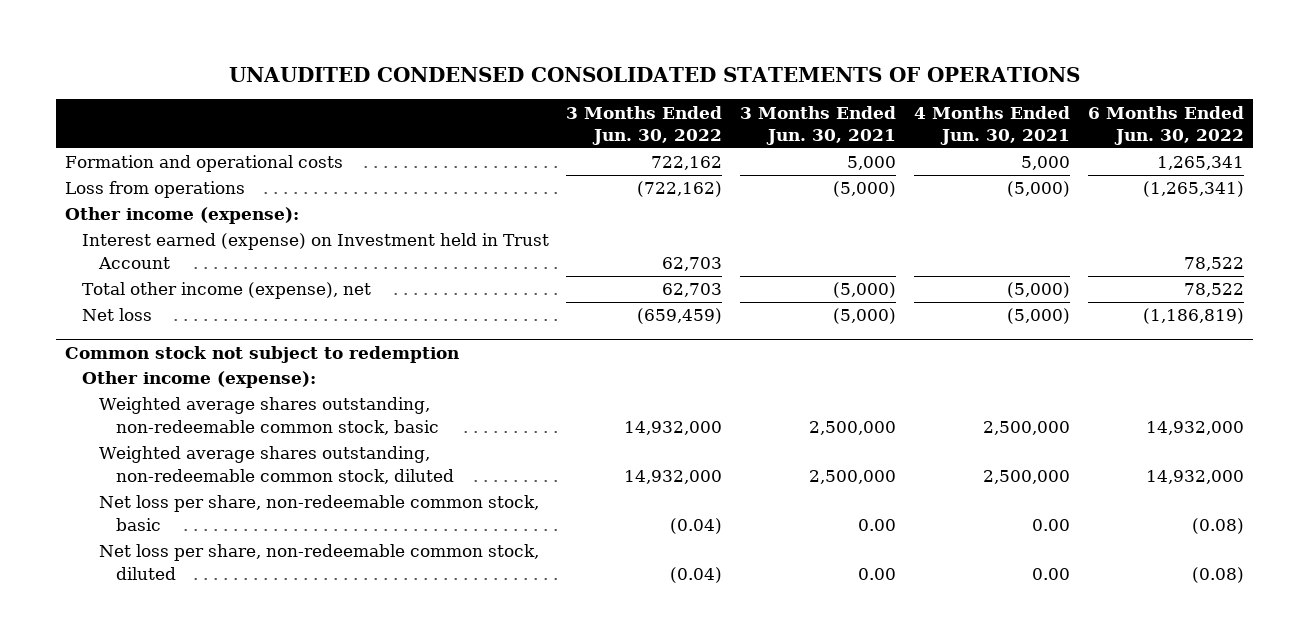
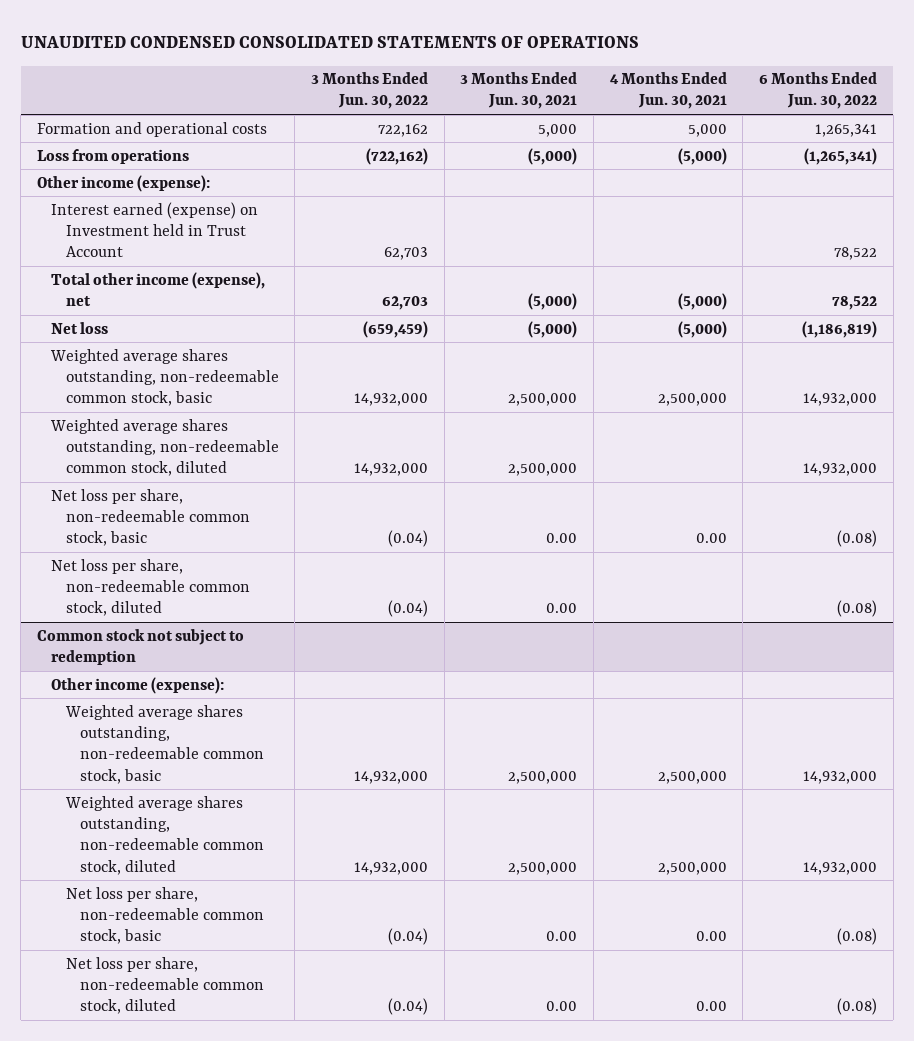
none -> [50,348,279,407] Weighted average shares outstanding, non-redeemable common stock, basic
none -> [50,418,279,477] Weighted average shares outstanding, non-redeemable common stock, diluted
none -> [51,488,250,547] Net loss per share, non-redeemable common stock, basic
none -> [51,558,250,617] Net loss per share, non-redeemable common stock, diluted

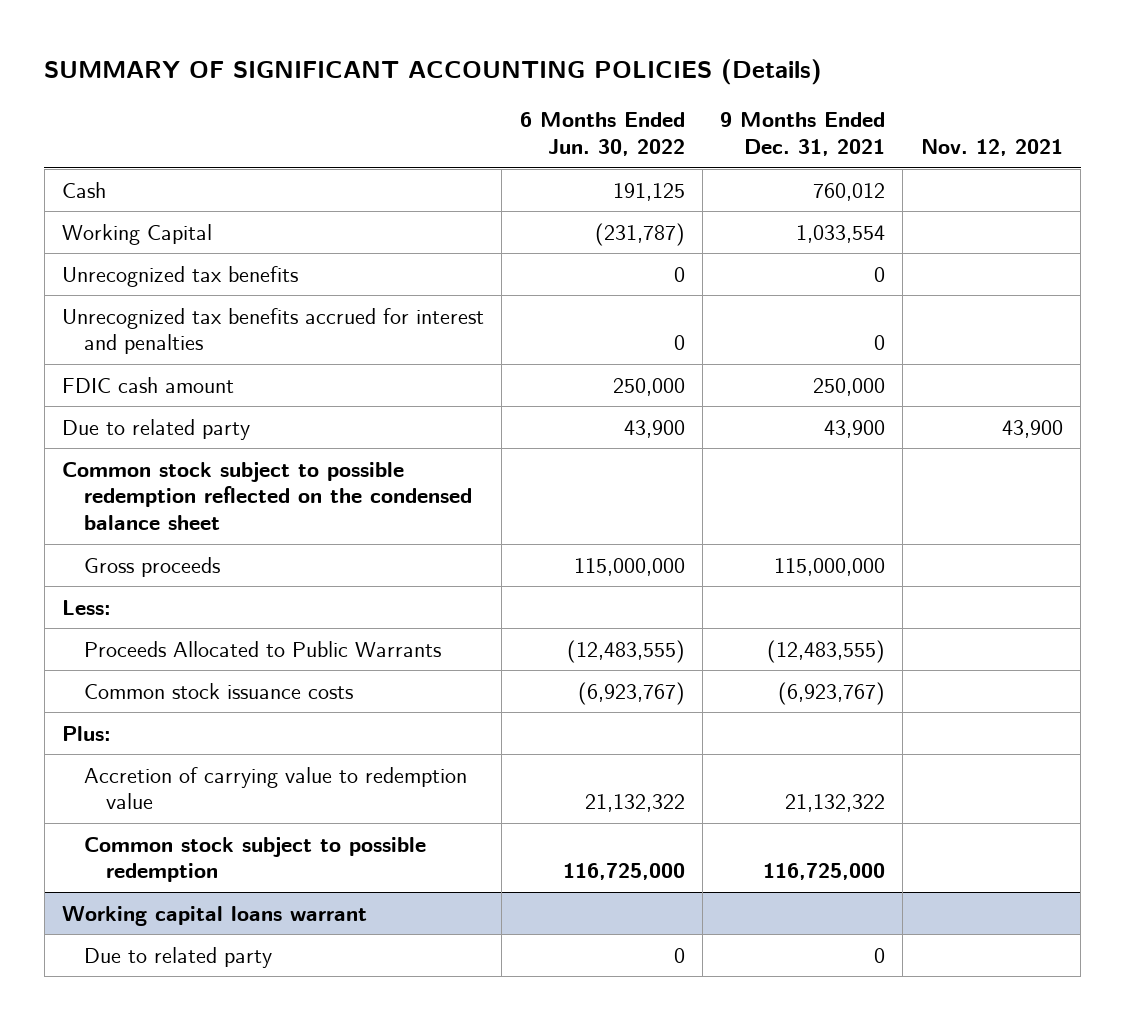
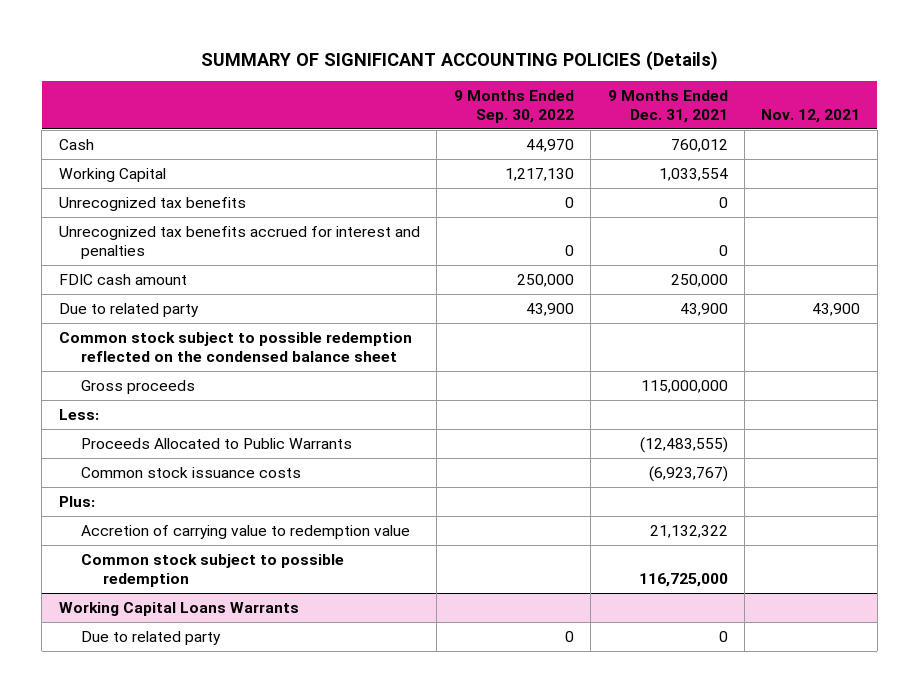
[519,112,685,157] 6 Months Ended Jun. 30, 2022 -> none
none -> [453,90,574,123] 9 Months Ended Sep. 30, 2022
[62,905,368,926] Working capital loans warrant -> [58,602,299,617] Working Capital Loans Warrants

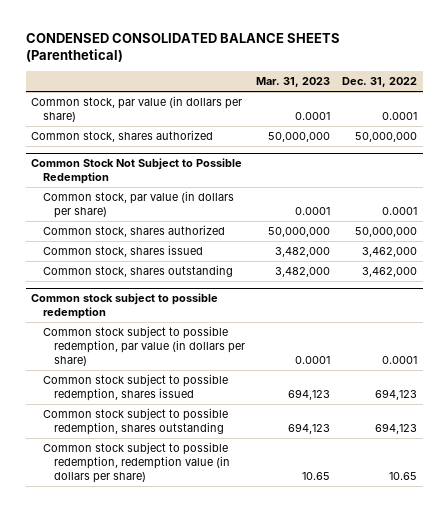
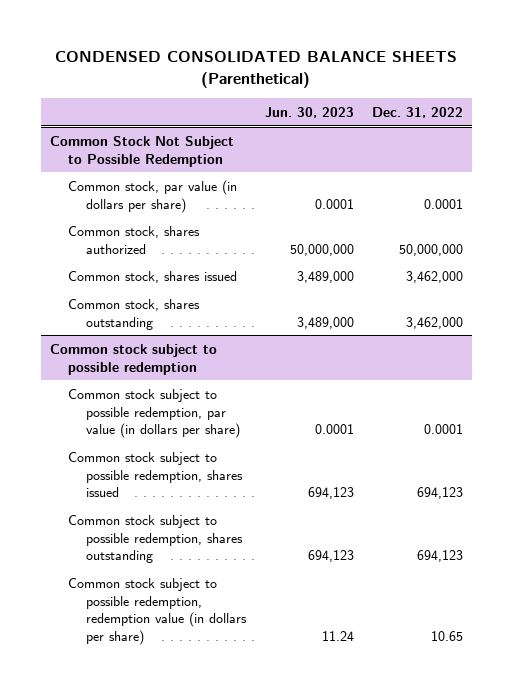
[256,77,331,88] Mar. 31, 2023 -> none
none -> [264,106,354,118] Jun. 30, 2023
[31,95,243,122] Common stock, par value (in dollars per share) -> none
[31,129,214,142] Common stock, shares authorized -> none

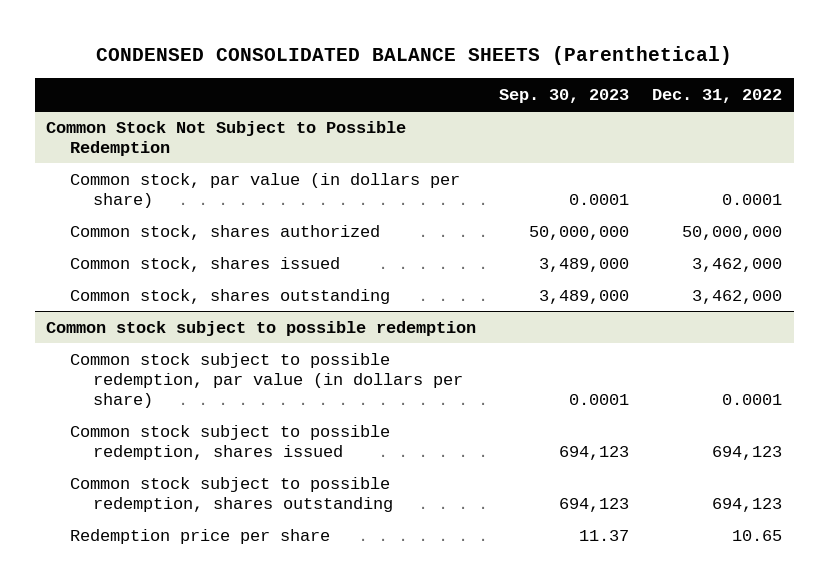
[264,106,354,118] Jun. 30, 2023 -> none
none -> [499,88,630,103] Sep. 30, 2023
[67,577,248,646] Common stock subject to possible redemption, redemption value (in dollars per share) -> [69,528,330,544] Redemption price per share

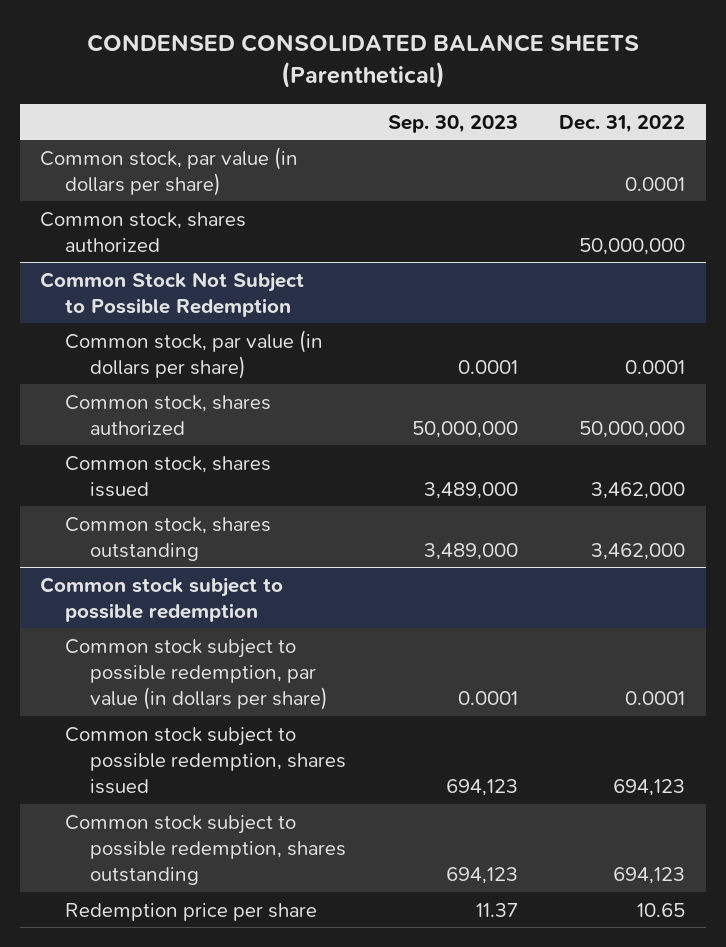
none -> [40,146,299,196] Common stock, par value (in dollars per share)
none -> [40,211,247,252] Common stock, shares authorized

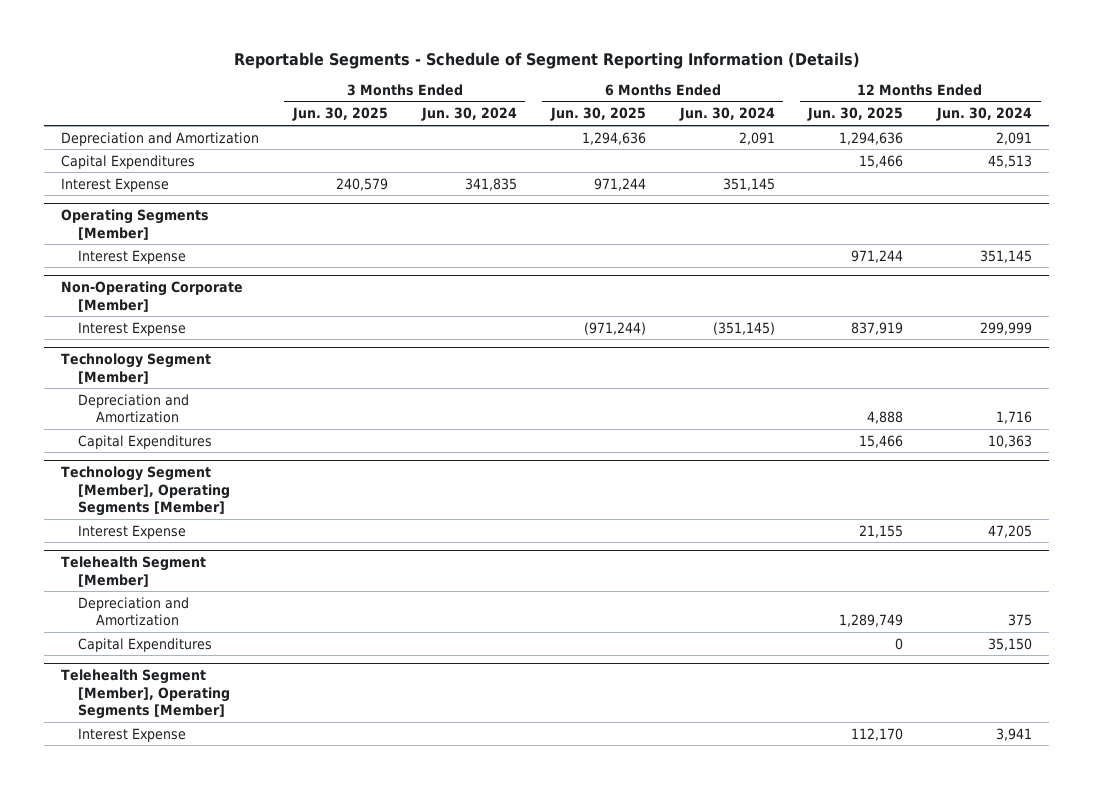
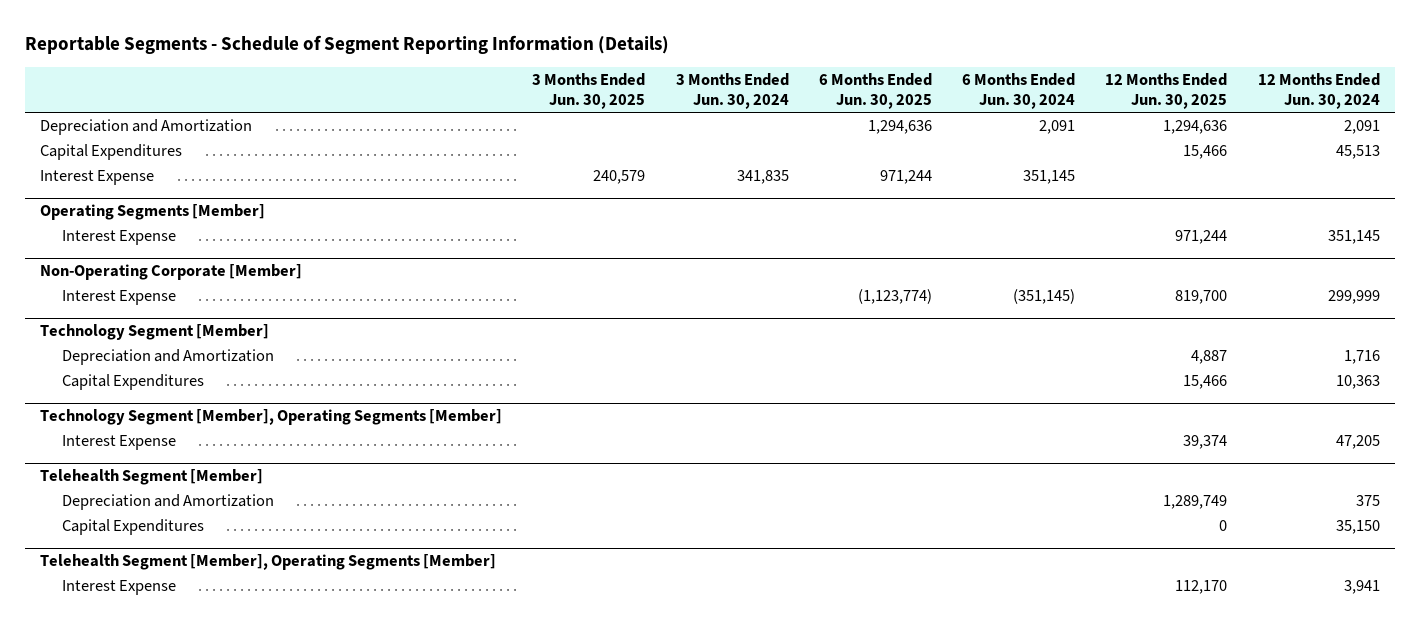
[583,321,646,335] (971,244) -> [857,288,932,304] (1,123,774)
[851,321,904,335] 837,919 -> [1175,289,1228,304] 819,700
[867,410,904,424] 4,888 -> [1191,349,1228,364] 4,887
[859,524,904,538] 21,155 -> [1183,434,1228,449] 39,374

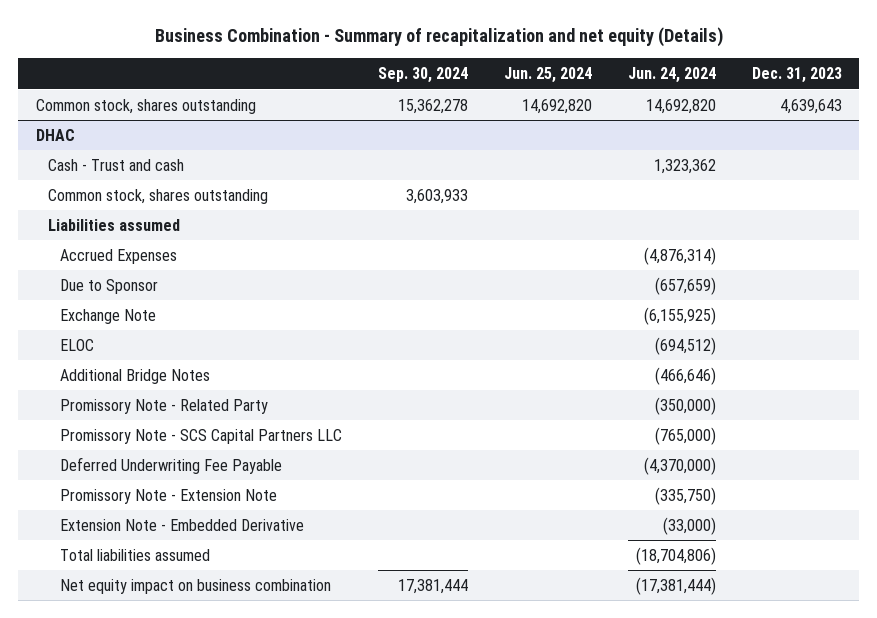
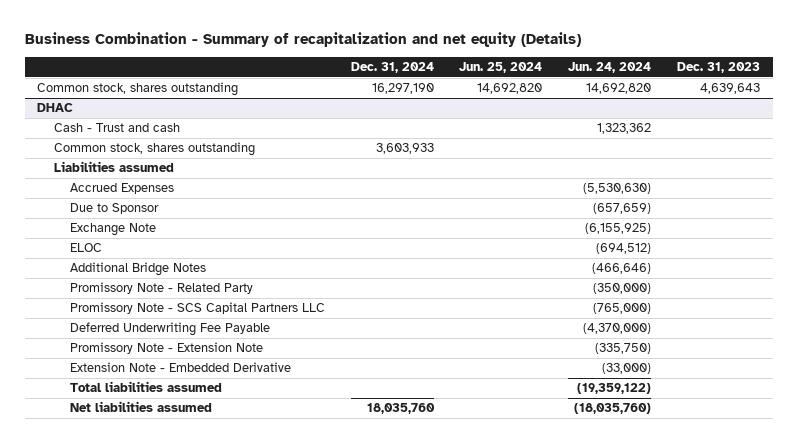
[378,67,469,84] Sep. 30, 2024 -> none
none -> [350,62,434,74] Dec. 31, 2024
[643,246,716,265] (4,876,314) -> [583,183,652,195] (5,530,630)
[60,578,332,594] Net equity impact on business combination -> none
[635,546,716,565] (18,704,806) -> [577,383,652,395] (19,359,122)
none -> [70,401,213,413] Net liabilities assumed

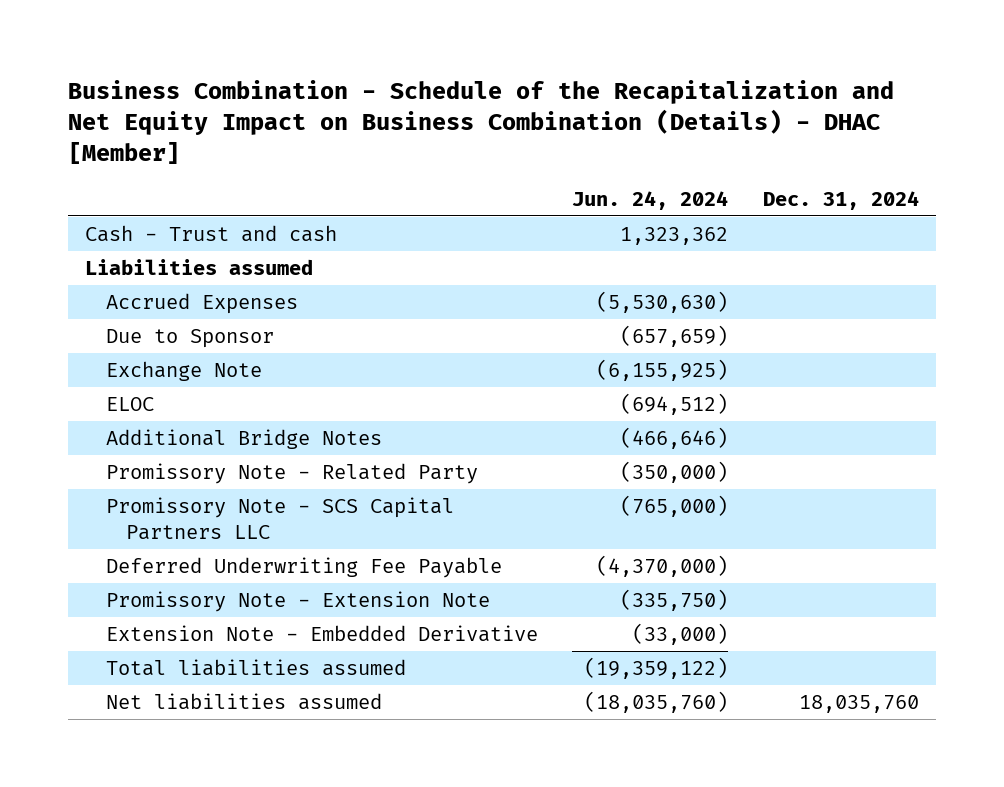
[24,32,581,48] Business Combination - Summary of recapitalization and net equity (Details) -> [67,79,894,165] Business Combination - Schedule of the Recapitalization and Net Equity Impact on Business Combination (Details) - DHAC [Member]
[459,62,543,74] Jun. 25, 2024 -> none
[676,62,760,74] Dec. 31, 2023 -> none
[37,82,239,97] Common stock, shares outstanding -> none
[37,103,74,113] DHAC -> none
[53,142,255,157] Common stock, shares outstanding -> none

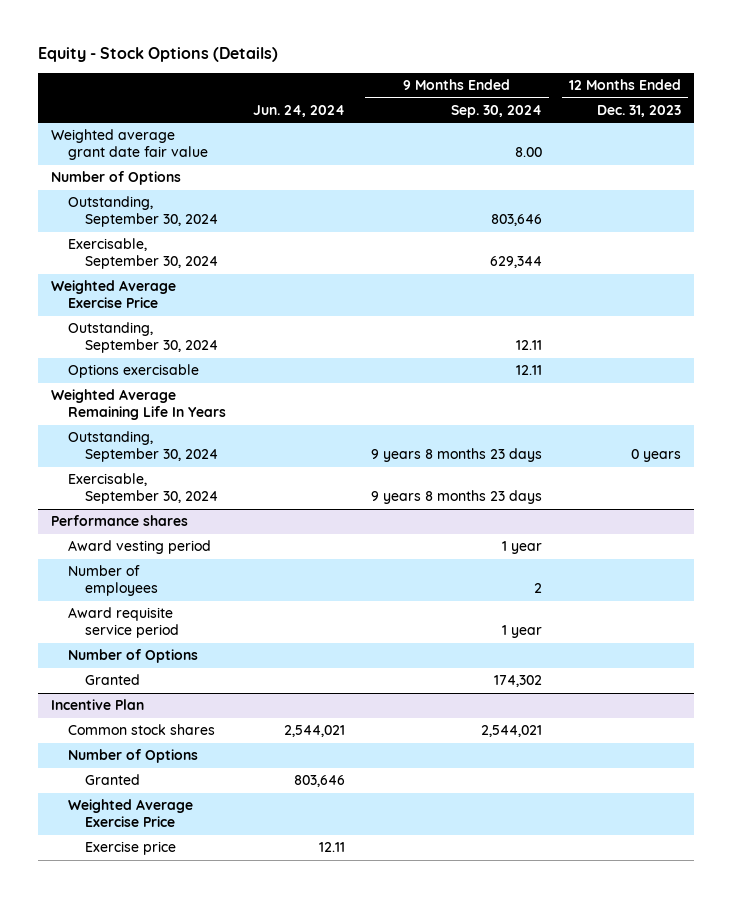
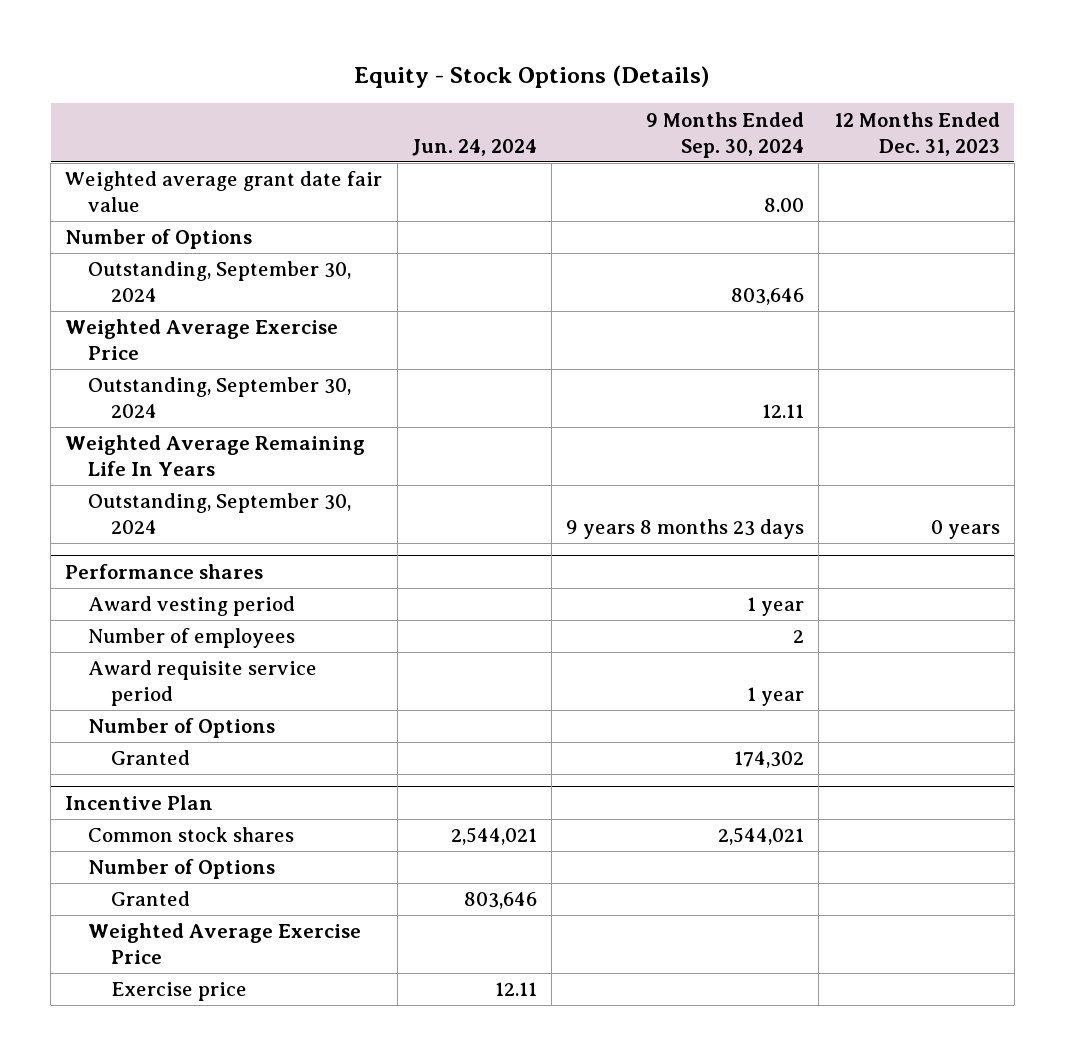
[67,238,218,270] Exercisable, September 30, 2024 -> none
[67,364,199,379] Options exercisable -> none
[67,473,218,505] Exercisable, September 30, 2024 -> none

